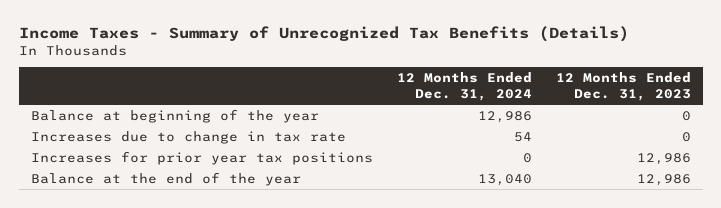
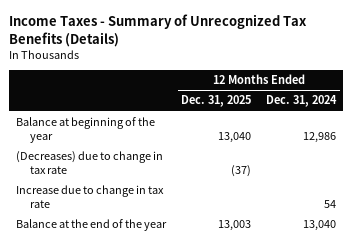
[555,72,691,101] 12 Months Ended Dec. 31, 2023 -> none
none -> [181,95,252,108] Dec. 31, 2025
[30,150,373,165] Increases for prior year tax positions -> none
none -> [16,151,164,175] (Decreases) due to change in tax rate
[30,130,346,144] Increases due to change in tax rate -> [16,185,165,209] Increase due to change in tax rate

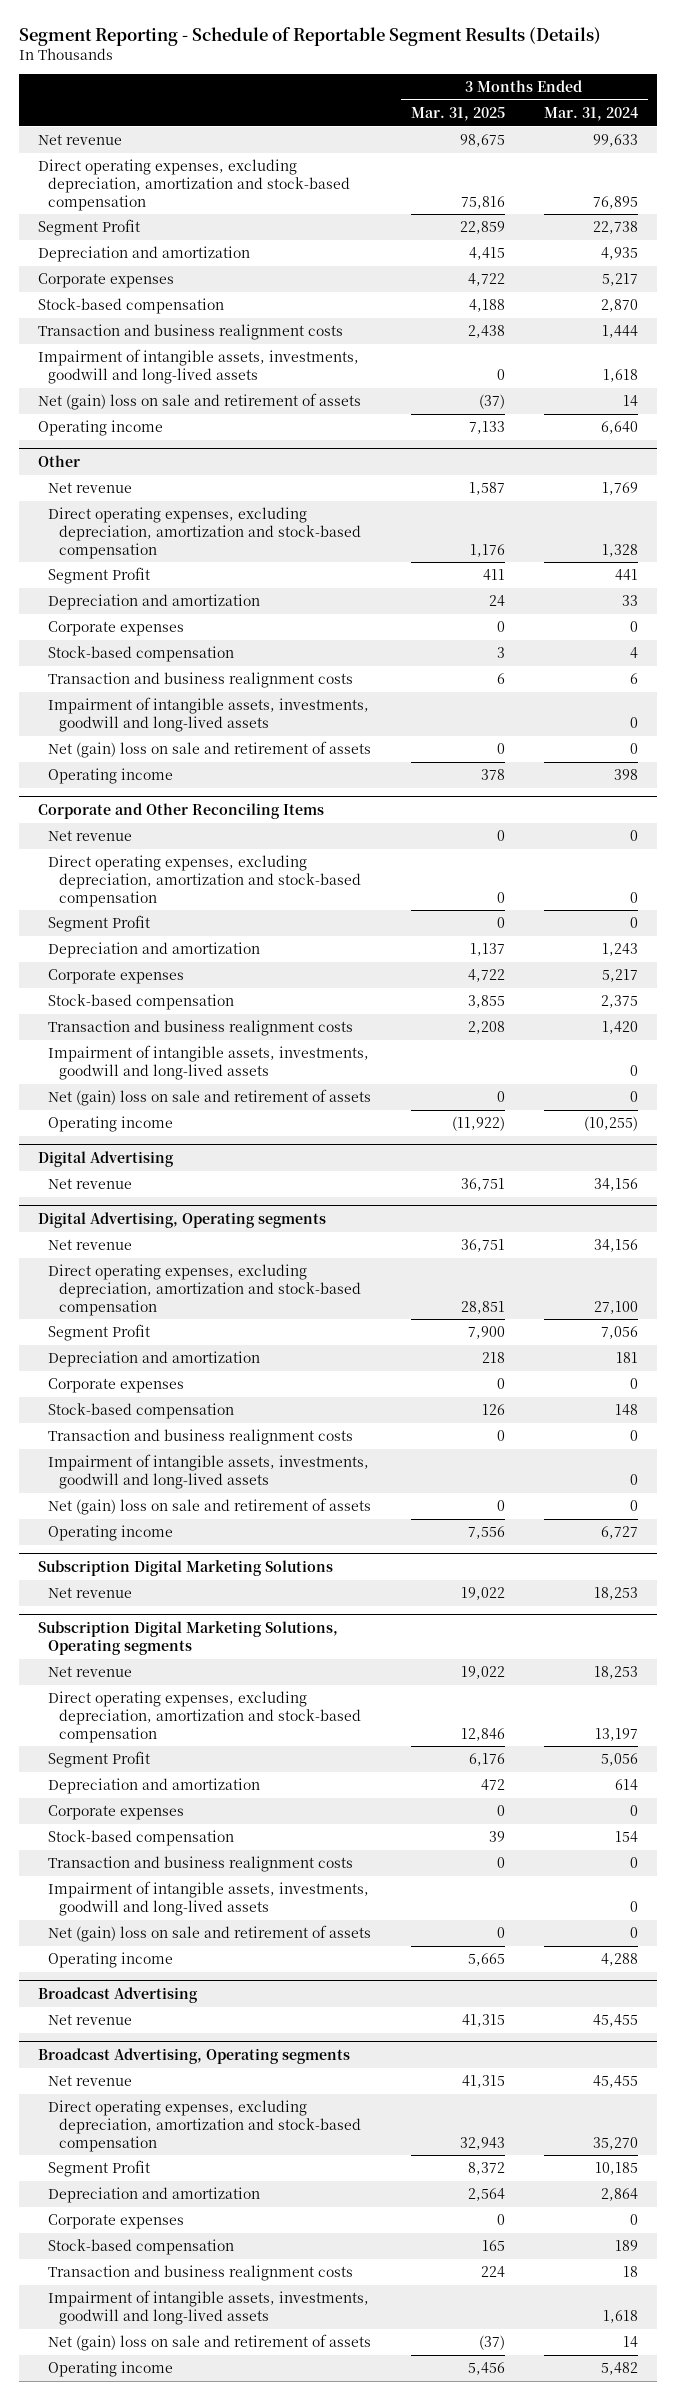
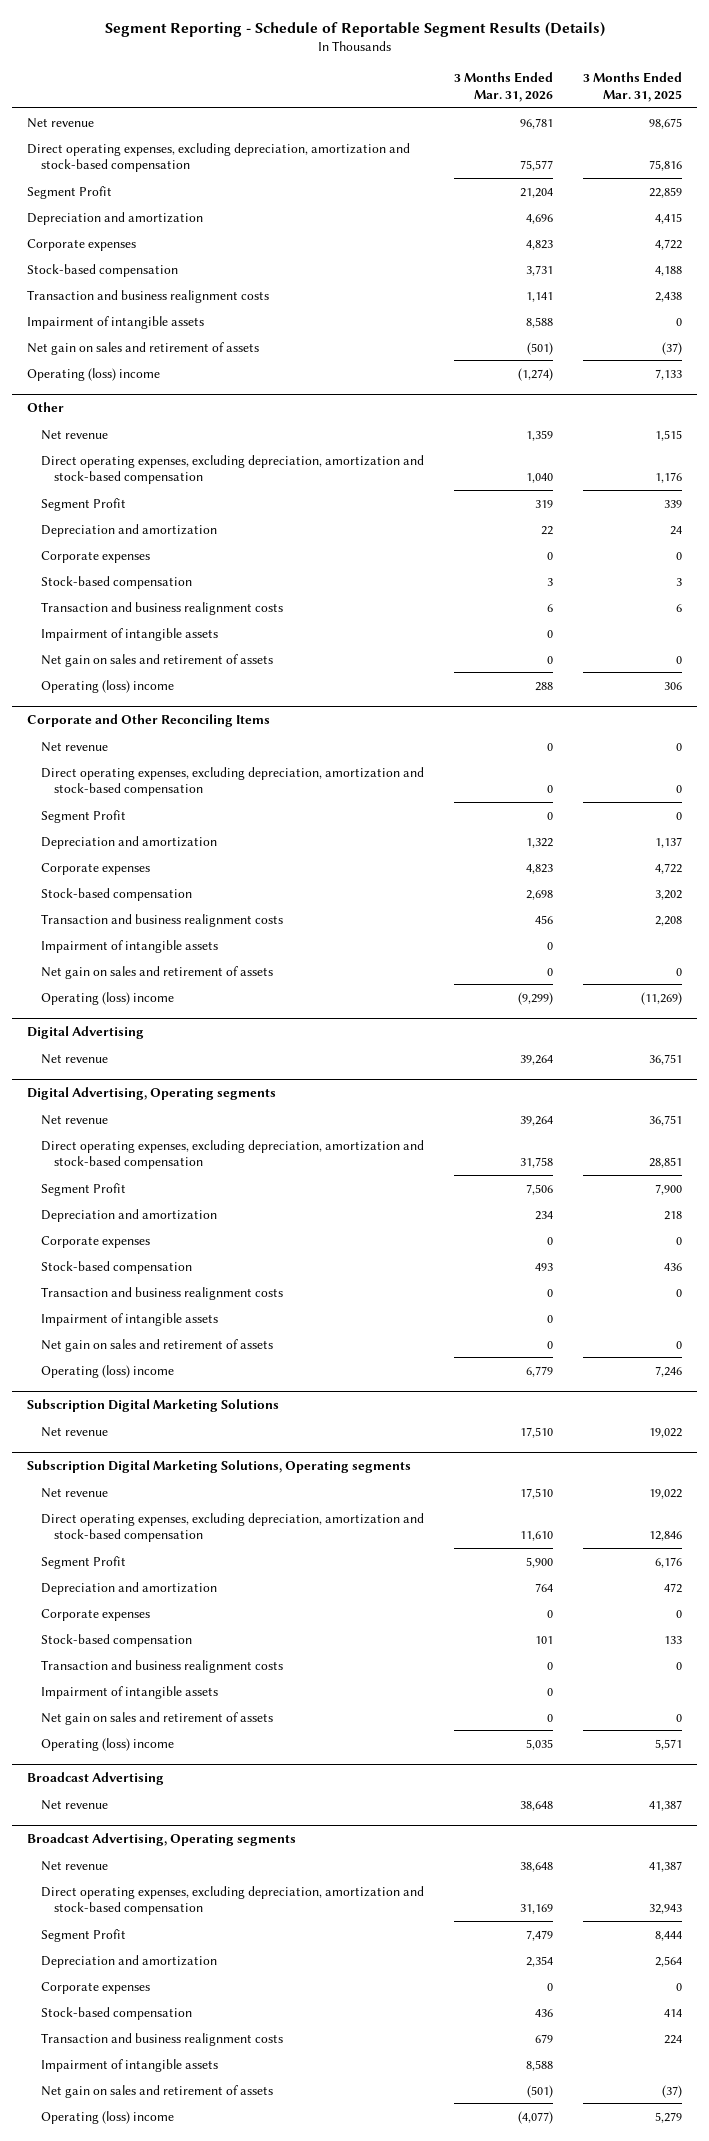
[543,107,638,122] Mar. 31, 2024 -> none
none -> [453,72,553,102] 3 Months Ended Mar. 31, 2026
[38,349,360,384] Impairment of intangible assets, investments, goodwill and long-lived assets -> none
none -> [27,315,205,329] Impairment of intangible assets
[38,393,362,411] Net (gain) loss on sale and retirement of assets -> [27,341,260,355] Net gain on sales and retirement of assets
[38,420,164,437] Operating income -> [27,367,161,381] Operating (loss) income
[468,482,505,496] 1,587 -> [655,429,683,441] 1,515
[482,569,505,581] 411 -> [664,499,683,508] 339
[48,697,370,732] Impairment of intangible assets, investments, goodwill and long-lived assets -> none
none -> [40,627,218,641] Impairment of intangible assets
[48,741,372,759] Net (gain) loss on sale and retirement of assets -> [40,653,273,667] Net gain on sales and retirement of assets
[48,768,174,785] Operating income -> [40,679,174,693] Operating (loss) income
[480,769,505,781] 378 -> [664,681,683,690] 306
[467,995,505,1009] 3,855 -> [655,889,683,900] 3,202
[48,1045,370,1080] Impairment of intangible assets, investments, goodwill and long-lived assets -> none
none -> [40,939,218,953] Impairment of intangible assets
[48,1089,372,1107] Net (gain) loss on sale and retirement of assets -> [40,965,273,979] Net gain on sales and retirement of assets
[48,1116,174,1133] Operating income -> [40,991,174,1005] Operating (loss) income
[451,1116,505,1132] (11,922) -> [641,991,683,1005] (11,269)
[481,1404,505,1416] 126 -> [664,1262,683,1271] 436
[48,1454,370,1489] Impairment of intangible assets, investments, goodwill and long-lived assets -> none
none -> [40,1312,218,1326] Impairment of intangible assets
[48,1498,372,1516] Net (gain) loss on sale and retirement of assets -> [40,1338,273,1352] Net gain on sales and retirement of assets
[48,1525,174,1542] Operating income -> [40,1364,174,1378] Operating (loss) income
[467,1526,505,1540] 7,556 -> [655,1365,683,1377] 7,246
[488,1831,505,1843] 39 -> [664,1635,683,1644] 133
[48,1881,370,1916] Impairment of intangible assets, investments, goodwill and long-lived assets -> none
none -> [40,1685,218,1699] Impairment of intangible assets
[48,1925,372,1943] Net (gain) loss on sale and retirement of assets -> [40,1711,273,1725] Net gain on sales and retirement of assets
[48,1952,174,1969] Operating income -> [40,1737,174,1751] Operating (loss) income
[467,1953,505,1967] 5,665 -> [655,1738,683,1750] 5,571
[461,2014,505,2028] 41,315 -> [649,1799,683,1811] 41,387
[461,2075,505,2089] 41,315 -> [649,1860,683,1872] 41,387
[467,2162,505,2176] 8,372 -> [655,1930,683,1941] 8,444
[481,2240,505,2252] 165 -> [664,2008,683,2017] 414
[48,2290,370,2325] Impairment of intangible assets, investments, goodwill and long-lived assets -> none
none -> [40,2058,218,2072] Impairment of intangible assets
[48,2334,372,2352] Net (gain) loss on sale and retirement of assets -> [40,2084,273,2098] Net gain on sales and retirement of assets
[48,2361,174,2378] Operating income -> [40,2110,174,2124] Operating (loss) income
[467,2362,505,2376] 5,456 -> [655,2111,683,2123] 5,279

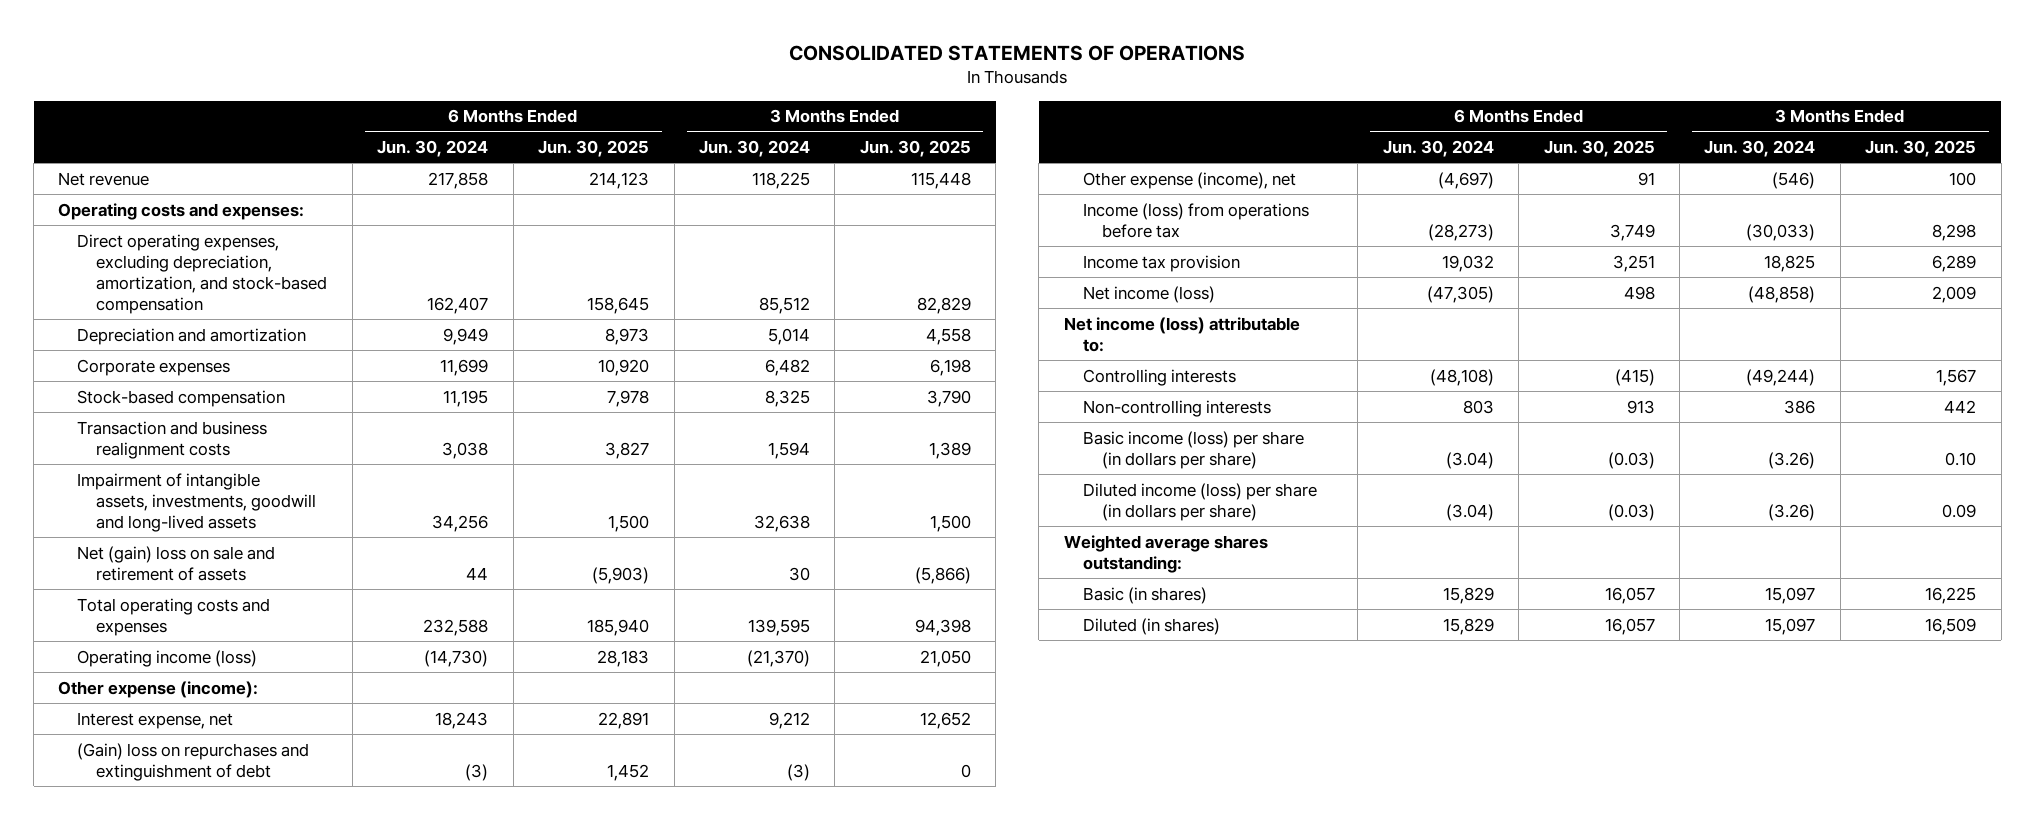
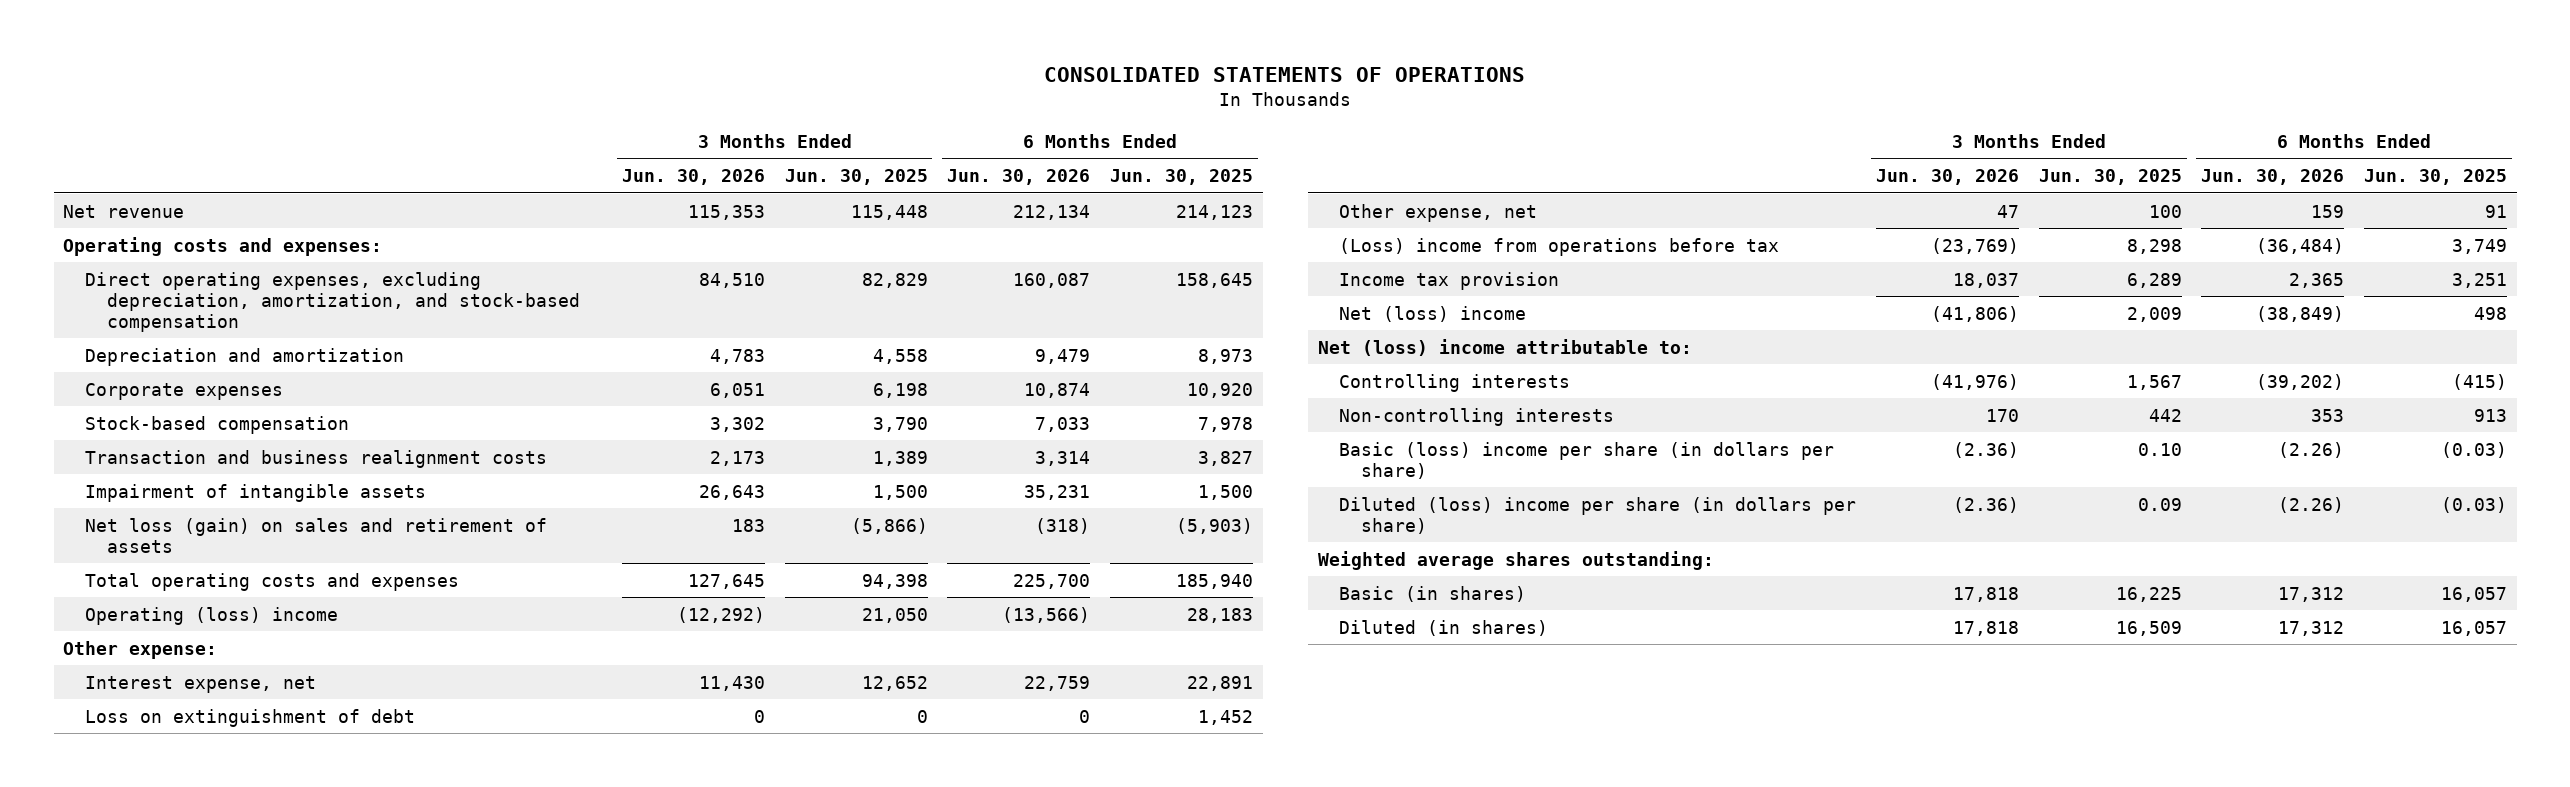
[377,140,489,158] Jun. 30, 2024 -> none
[699,140,811,158] Jun. 30, 2024 -> none
none -> [621,169,765,186] Jun. 30, 2026
none -> [947,169,1091,186] Jun. 30, 2026
[77,472,317,532] Impairment of intangible assets, investments, goodwill and long-lived assets -> [85,483,427,502] Impairment of intangible assets
[77,545,276,581] Net (gain) loss on sale and retirement of assets -> [85,517,548,553] Net loss (gain) on sales and retirement of assets
[77,649,258,667] Operating income (loss) -> [85,606,339,625] Operating (loss) income
[58,680,259,698] Other expense (income): -> [63,640,218,659] Other expense:
[77,742,310,781] (Gain) loss on repurchases and extinguishment of debt -> [85,708,416,727] Loss on extinguishment of debt
[1082,171,1296,189] Other expense (income), net -> [1339,203,1538,222] Other expense, net
[1082,202,1309,238] Income (loss) from operations before tax -> [1339,237,1780,256] (Loss) income from operations before tax
[1082,285,1215,303] Net income (loss) -> [1339,305,1527,322] Net (loss) income
[1063,316,1300,352] Net income (loss) attributable to: -> [1317,338,1692,356] Net (loss) income attributable to:
[1082,430,1304,469] Basic income (loss) per share (in dollars per share) -> [1339,441,1835,479] Basic (loss) income per share (in dollars per share)
[1082,482,1317,521] Diluted income (loss) per share (in dollars per share) -> [1339,496,1857,534] Diluted (loss) income per share (in dollars per share)

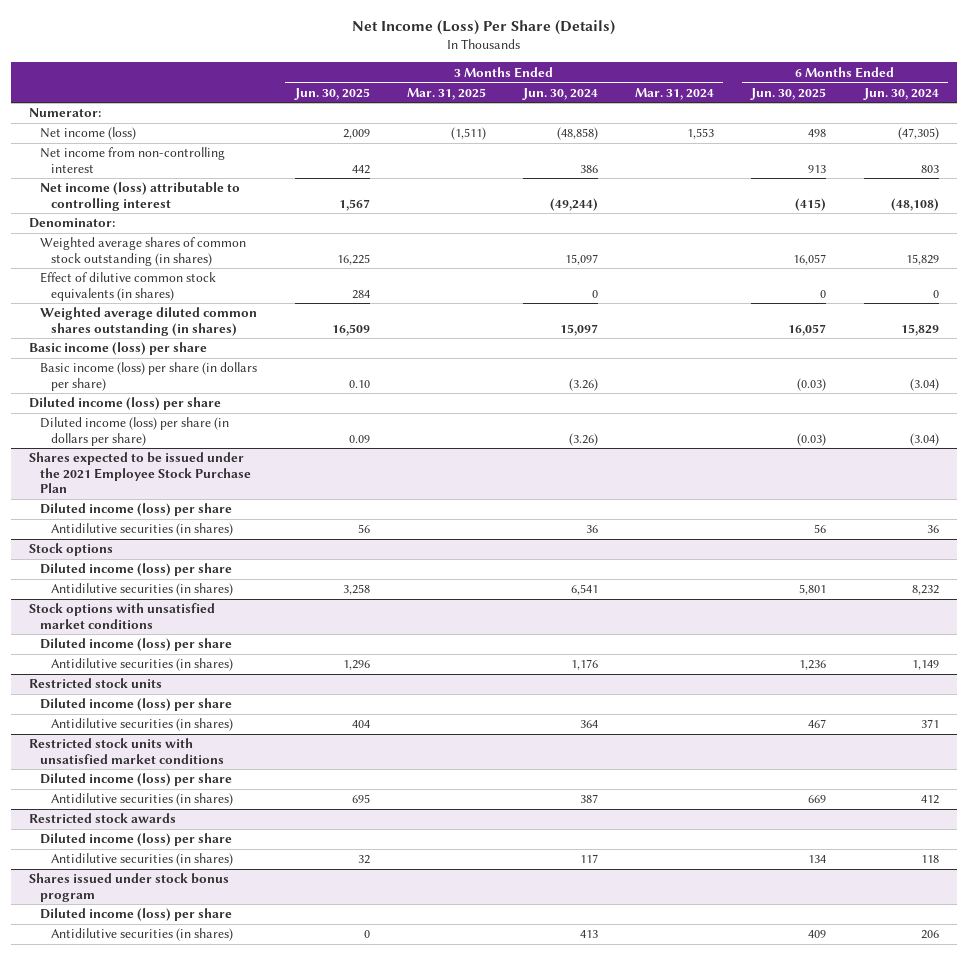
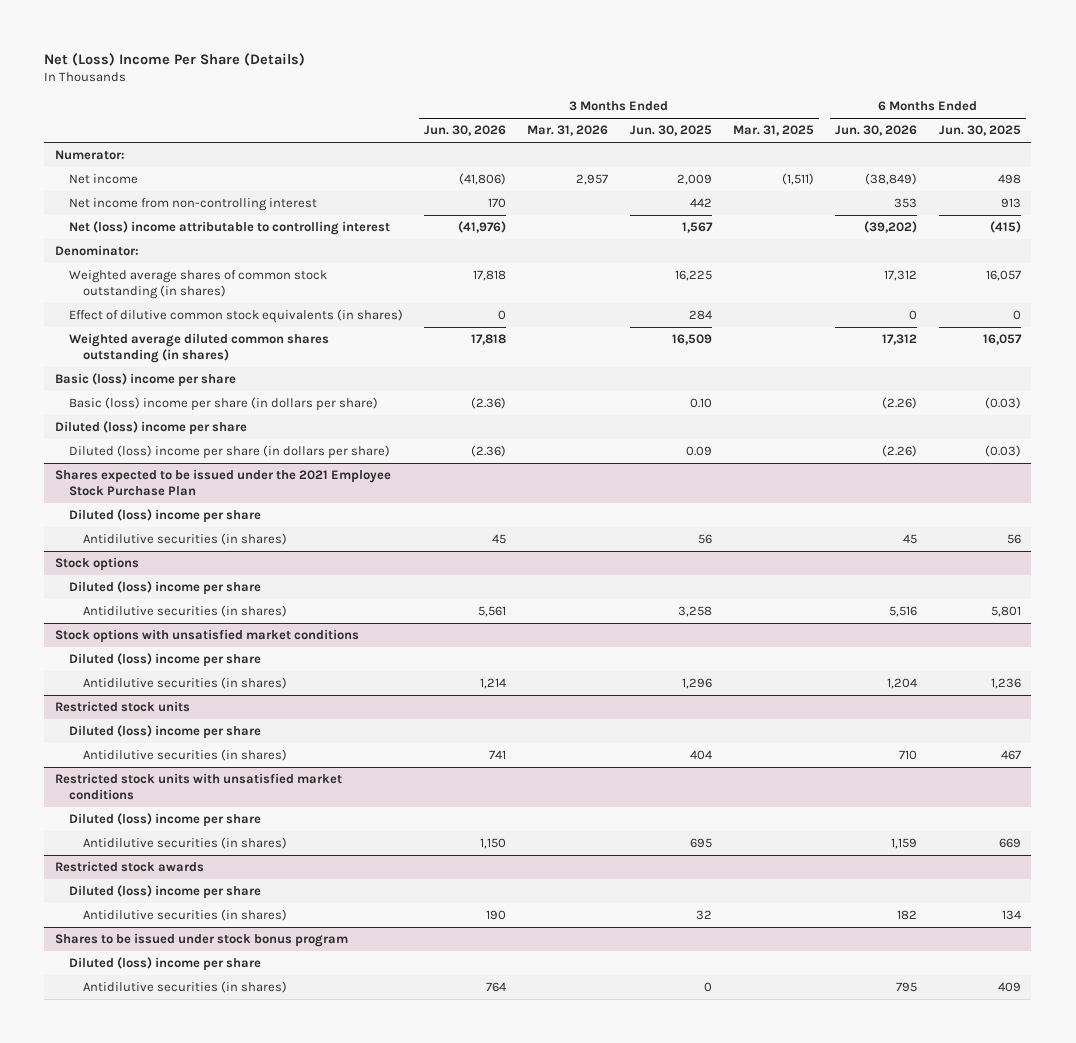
[351,20,615,36] Net Income (Loss) Per Share (Details) -> [44,52,306,66] Net (Loss) Income Per Share (Details)
[521,87,598,100] Jun. 30, 2024 -> none
[635,87,715,100] Mar. 31, 2024 -> none
[862,87,939,100] Jun. 30, 2024 -> none
none -> [424,125,507,137] Jun. 30, 2026
none -> [527,125,609,137] Mar. 31, 2026
none -> [835,125,918,137] Jun. 30, 2026
[40,127,137,141] Net income (loss) -> [68,174,138,185] Net income
[40,182,241,211] Net income (loss) attributable to controlling interest -> [68,221,390,236] Net (loss) income attributable to controlling interest
[29,342,208,356] Basic income (loss) per share -> [54,373,236,388] Basic (loss) income per share
[40,362,258,391] Basic income (loss) per share (in dollars per share) -> [68,397,378,412] Basic (loss) income per share (in dollars per share)
[29,397,222,411] Diluted income (loss) per share -> [54,421,247,436] Diluted (loss) income per share
[40,417,230,446] Diluted income (loss) per share (in dollars per share) -> [68,445,390,460] Diluted (loss) income per share (in dollars per share)
[40,503,233,517] Diluted income (loss) per share -> [68,509,261,524] Diluted (loss) income per share
[40,563,233,577] Diluted income (loss) per share -> [68,581,261,596] Diluted (loss) income per share
[40,638,233,652] Diluted income (loss) per share -> [68,653,261,668] Diluted (loss) income per share
[40,698,233,712] Diluted income (loss) per share -> [68,725,261,740] Diluted (loss) income per share
[40,773,233,787] Diluted income (loss) per share -> [68,813,261,828] Diluted (loss) income per share
[40,833,233,847] Diluted income (loss) per share -> [68,885,261,900] Diluted (loss) income per share
[29,873,230,902] Shares issued under stock bonus program -> [54,933,348,948] Shares to be issued under stock bonus program
[40,908,233,922] Diluted income (loss) per share -> [68,957,261,972] Diluted (loss) income per share

